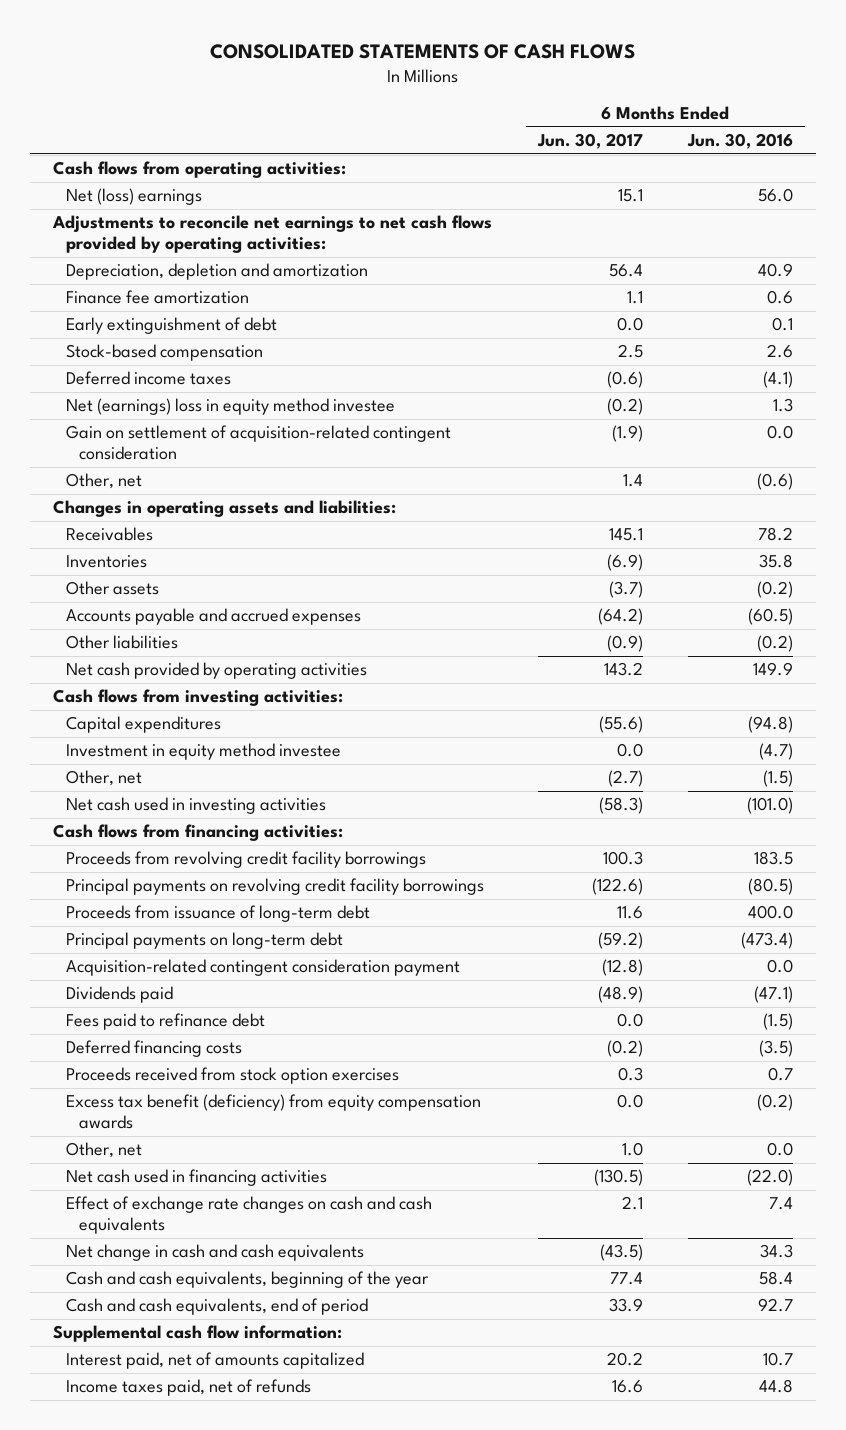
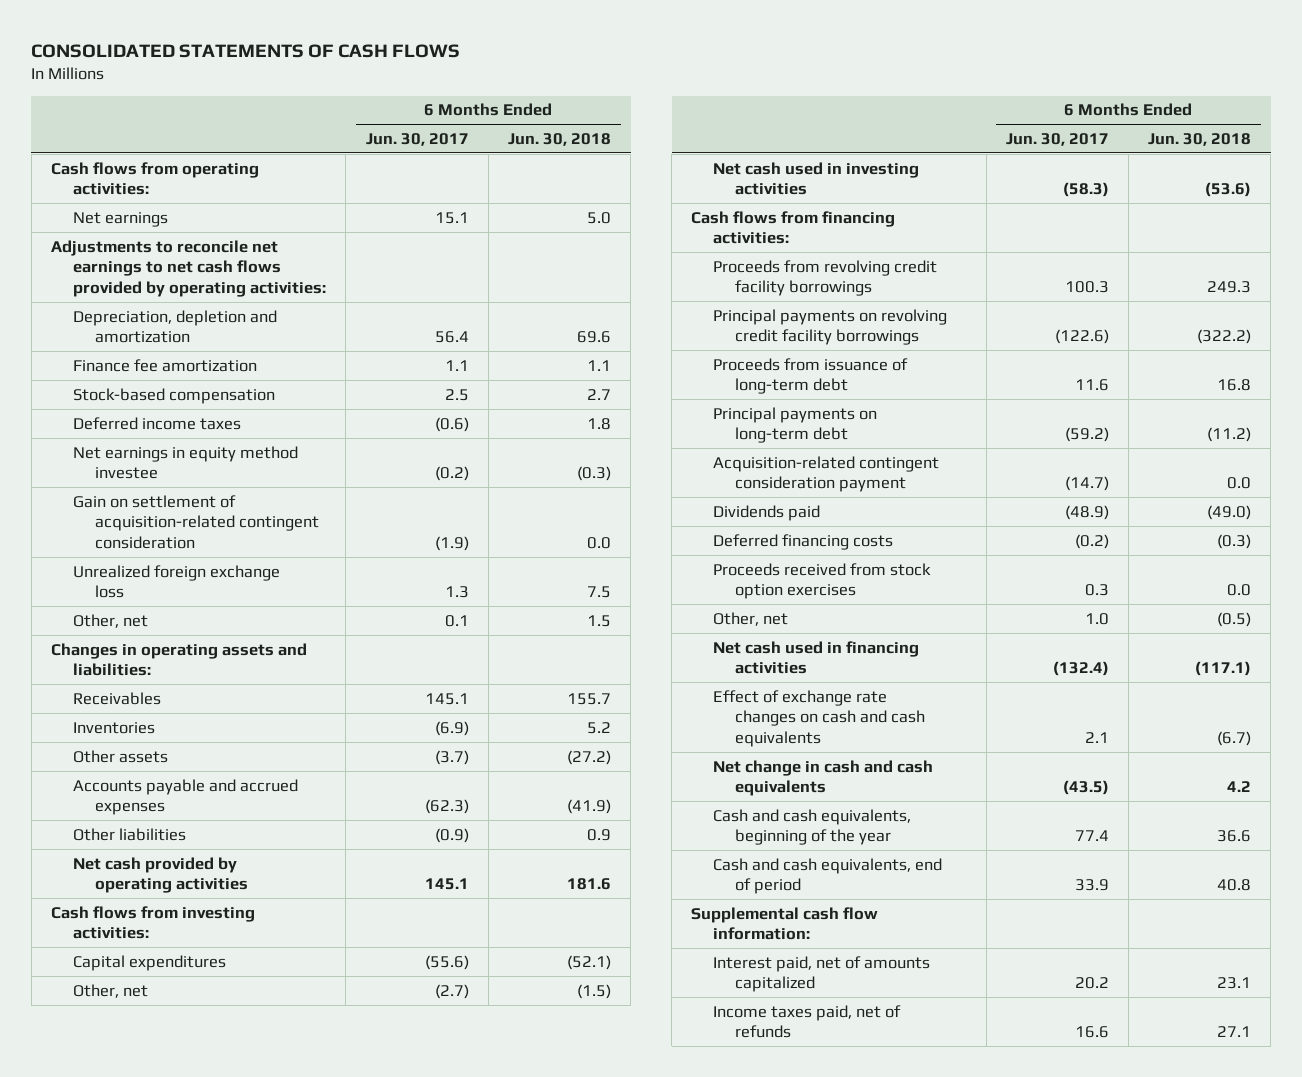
[687,132,794,149] Jun. 30, 2016 -> none
none -> [507,132,611,146] Jun. 30, 2018
[66,188,203,206] Net (loss) earnings -> [73,211,169,227] Net earnings
[66,317,278,335] Early extinguishment of debt -> none
[66,398,396,416] Net (earnings) loss in equity method investee -> [73,445,299,480] Net earnings in equity method investee
none -> [73,564,281,599] Unrealized foreign exchange loss
[622,474,643,488] 1.4 -> [444,614,469,627] 0.1
[597,608,643,626] (64.2) -> [424,799,469,815] (62.3)
[603,662,643,677] 143.2 -> [424,878,469,891] 145.1
[66,743,342,761] Investment in equity method investee -> none
[601,959,643,977] (12.8) -> [1064,476,1109,492] (14.7)
[66,1013,266,1031] Fees paid to refinance debt -> none
[66,1094,482,1129] Excess tax benefit (deficiency) from equity compensation awards -> none
[593,1169,643,1187] (130.5) -> [1052,661,1109,677] (132.4)

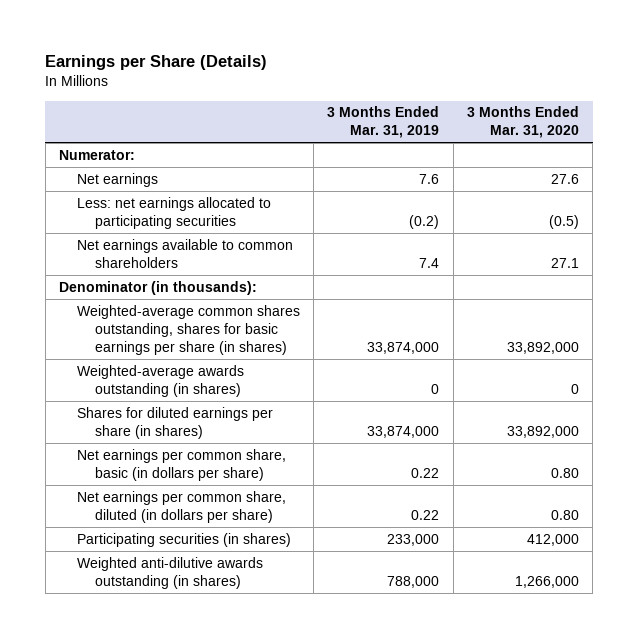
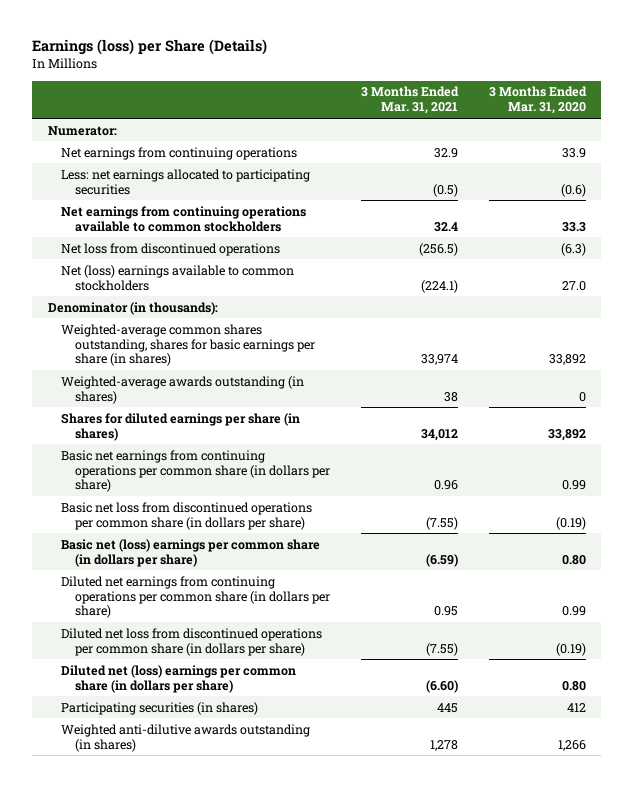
[45,55,268,71] Earnings per Share (Details) -> [32,39,268,56] Earnings (loss) per Share (Details)
[327,106,440,139] 3 Months Ended Mar. 31, 2019 -> none
none -> [360,86,459,115] 3 Months Ended Mar. 31, 2021
[77,172,159,187] Net earnings -> none
none -> [61,146,298,160] Net earnings from continuing operations
[548,214,579,229] (0.5) -> [560,183,586,197] (0.6)
[77,238,294,268] Net earnings available to common shareholders -> [61,205,307,232] Net earnings from continuing operations available to common stockholders
[550,257,579,268] 27.1 -> [561,221,586,232] 33.3
none -> [61,242,281,256] Net loss from discontinued operations
none -> [61,264,295,291] Net (loss) earnings available to common stockholders
[506,341,579,354] 33,892,000 -> [548,354,586,366] 33,892
[506,425,579,438] 33,892,000 -> [547,428,586,441] 33,892
none -> [61,449,330,493] Basic net earnings from continuing operations per common share (in dollars per share)
none -> [61,501,313,530] Basic net loss from discontinued operations per common share (in dollars per share)
[77,448,287,481] Net earnings per common share, basic (in dollars per share) -> [61,538,321,567] Basic net (loss) earnings per common share (in dollars per share)
none -> [61,575,330,619] Diluted net earnings from continuing operations per common share (in dollars per share)
none -> [61,627,323,656] Diluted net loss from discontinued operations per common share (in dollars per share)
[77,490,287,523] Net earnings per common share, diluted (in dollars per share) -> [61,664,297,693] Diluted net (loss) earnings per common share (in dollars per share)
[526,533,579,546] 412,000 -> [566,702,586,712] 412
[514,575,579,588] 1,266,000 -> [557,739,586,751] 1,266

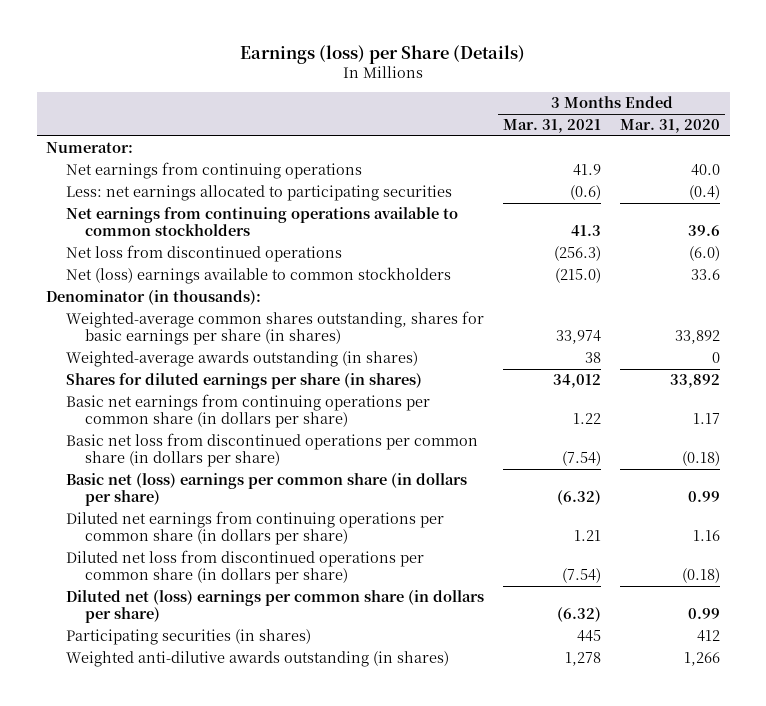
[433,147,458,158] 32.9 -> [572,164,601,177] 41.9
[561,147,586,158] 33.9 -> [691,164,721,177] 40.0
[432,183,458,197] (0.5) -> [569,185,601,201] (0.6)
[560,183,586,197] (0.6) -> [689,185,721,201] (0.4)
[433,221,458,232] 32.4 -> [570,225,601,237] 41.3
[561,221,586,232] 33.3 -> [688,225,721,237] 39.6
[418,242,458,256] (256.5) -> [553,246,601,262] (256.3)
[560,242,586,256] (6.3) -> [689,246,721,262] (6.0)
[420,279,458,293] (224.1) -> [554,268,601,284] (215.0)
[561,280,586,291] 27.0 -> [691,269,721,281] 33.6
[433,480,458,491] 0.96 -> [572,413,601,425] 1.22
[561,480,586,491] 0.99 -> [693,413,721,425] 1.17
[425,516,458,530] (7.55) -> [561,451,601,467] (7.54)
[555,516,586,530] (0.19) -> [682,451,721,467] (0.18)
[425,553,458,567] (6.59) -> [556,490,601,506] (6.32)
[561,554,586,565] 0.80 -> [688,491,721,503] 0.99
[433,606,458,617] 0.95 -> [573,530,601,542] 1.21
[561,606,586,617] 0.99 -> [693,530,721,542] 1.16
[425,642,458,656] (7.55) -> [561,568,601,584] (7.54)
[555,642,586,656] (0.19) -> [682,568,721,584] (0.18)
[425,679,458,693] (6.60) -> [556,607,601,623] (6.32)
[561,680,586,691] 0.80 -> [688,608,721,620] 0.99

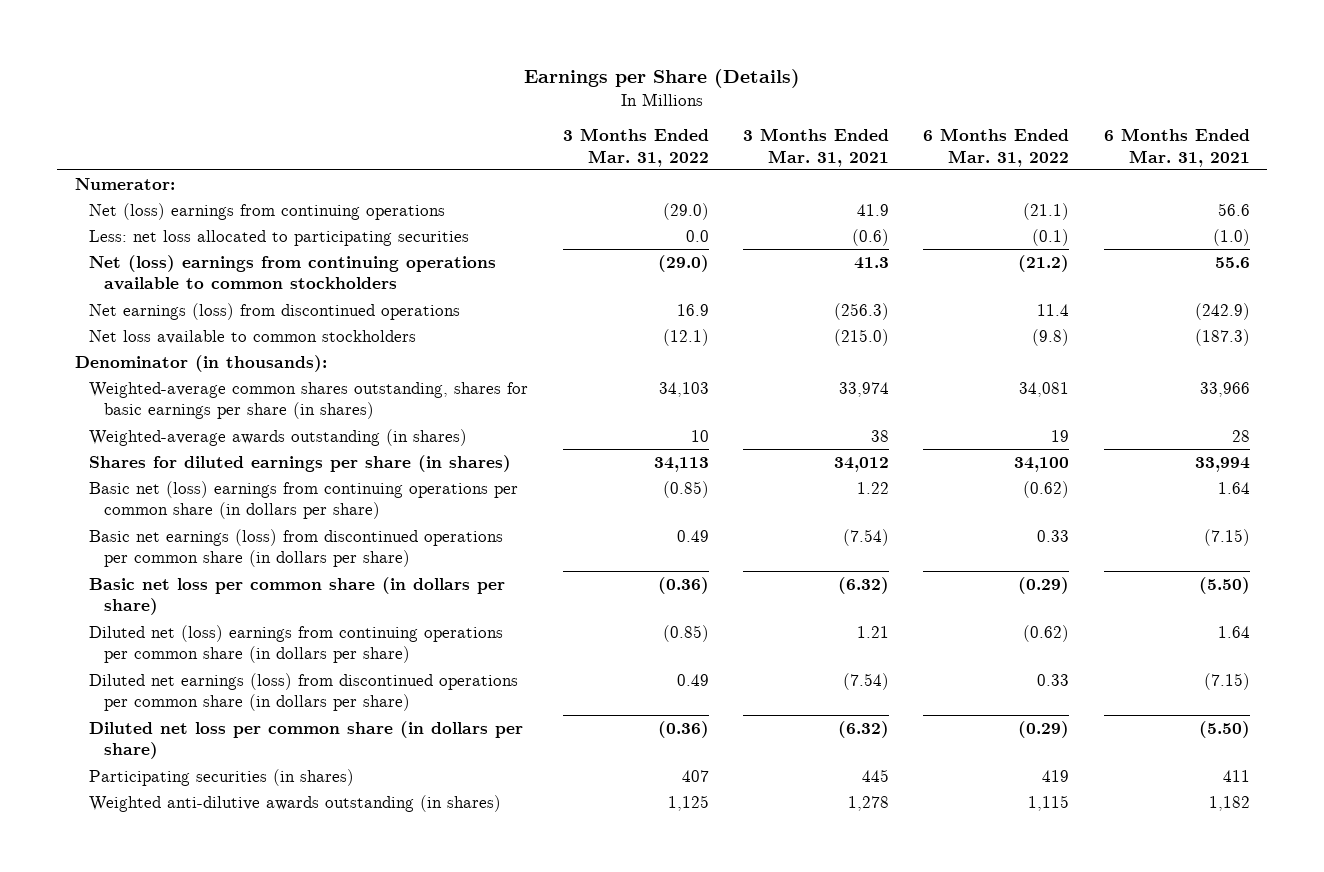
[240,44,526,64] Earnings (loss) per Share (Details) -> [524,69,801,89] Earnings per Share (Details)
[620,119,721,134] Mar. 31, 2020 -> none
none -> [562,128,709,167] 3 Months Ended Mar. 31, 2022
none -> [923,128,1070,167] 6 Months Ended Mar. 31, 2022
none -> [1103,128,1250,167] 6 Months Ended Mar. 31, 2021
[65,162,362,180] Net earnings from continuing operations -> [89,202,446,220] Net (loss) earnings from continuing operations
[65,185,452,202] Less: net earnings allocated to participating securities -> [89,229,470,246] Less: net loss allocated to participating securities
[65,207,458,237] Net earnings from continuing operations available to common stockholders -> [89,254,497,291] Net (loss) earnings from continuing operations available to common stockholders
[65,245,342,263] Net loss from discontinued operations -> [89,302,461,320] Net earnings (loss) from discontinued operations
[65,267,451,285] Net (loss) earnings available to common stockholders -> [89,329,417,344] Net loss available to common stockholders
[65,394,430,429] Basic net earnings from continuing operations per common share (in dollars per share) -> [89,480,519,520] Basic net (loss) earnings from continuing operations per common share (in dollars per share)
[65,433,478,468] Basic net loss from discontinued operations per common share (in dollars per share) -> [89,528,504,568] Basic net earnings (loss) from discontinued operations per common share (in dollars per share)
[65,473,467,507] Basic net (loss) earnings per common share (in dollars per share) -> [89,576,506,616] Basic net loss per common share (in dollars per share)
[65,511,444,546] Diluted net earnings from continuing operations per common share (in dollars per share) -> [89,624,504,664] Diluted net (loss) earnings from continuing operations per common share (in dollars per share)
[65,550,424,585] Diluted net loss from discontinued operations per common share (in dollars per share) -> [89,672,519,712] Diluted net earnings (loss) from discontinued operations per common share (in dollars per share)
[65,590,484,624] Diluted net (loss) earnings per common share (in dollars per share) -> [89,720,524,760] Diluted net loss per common share (in dollars per share)

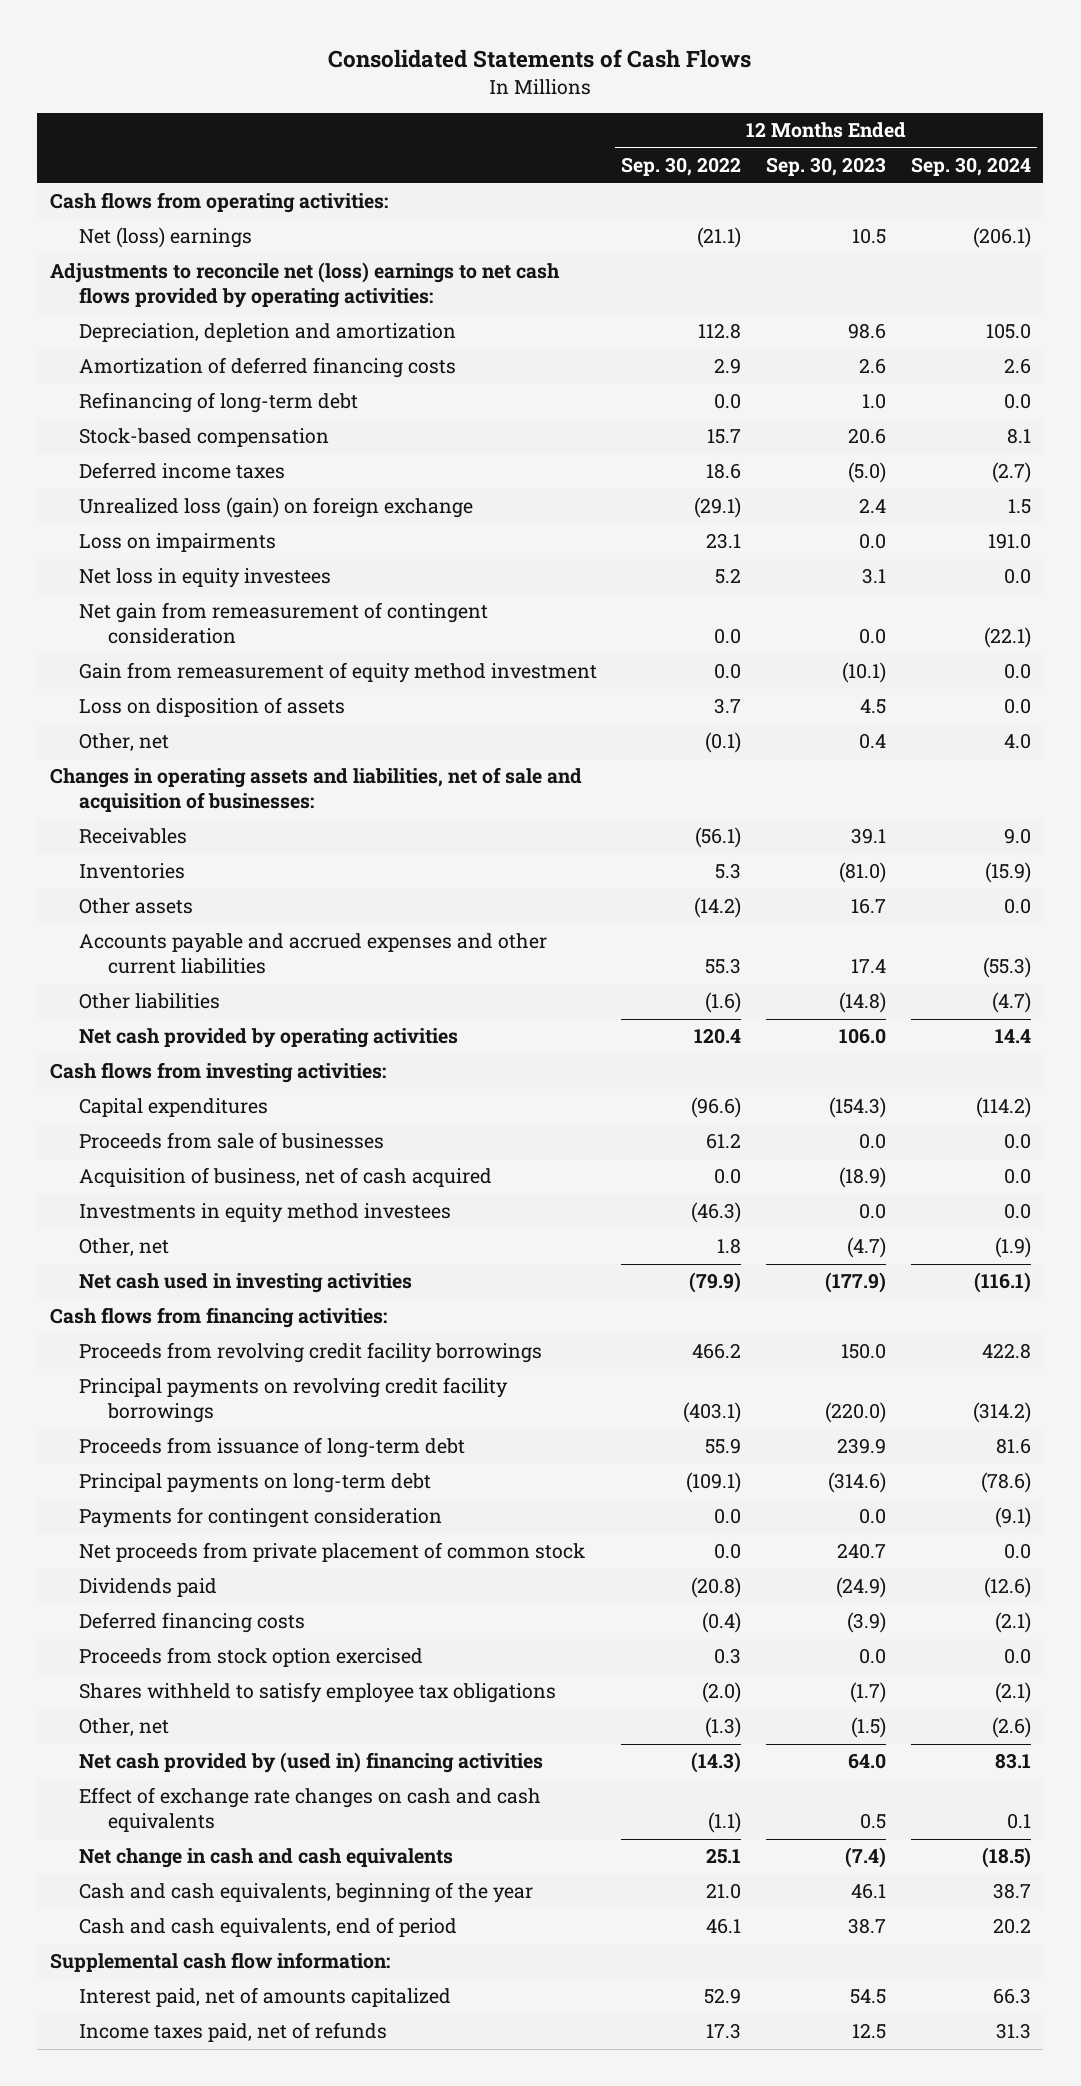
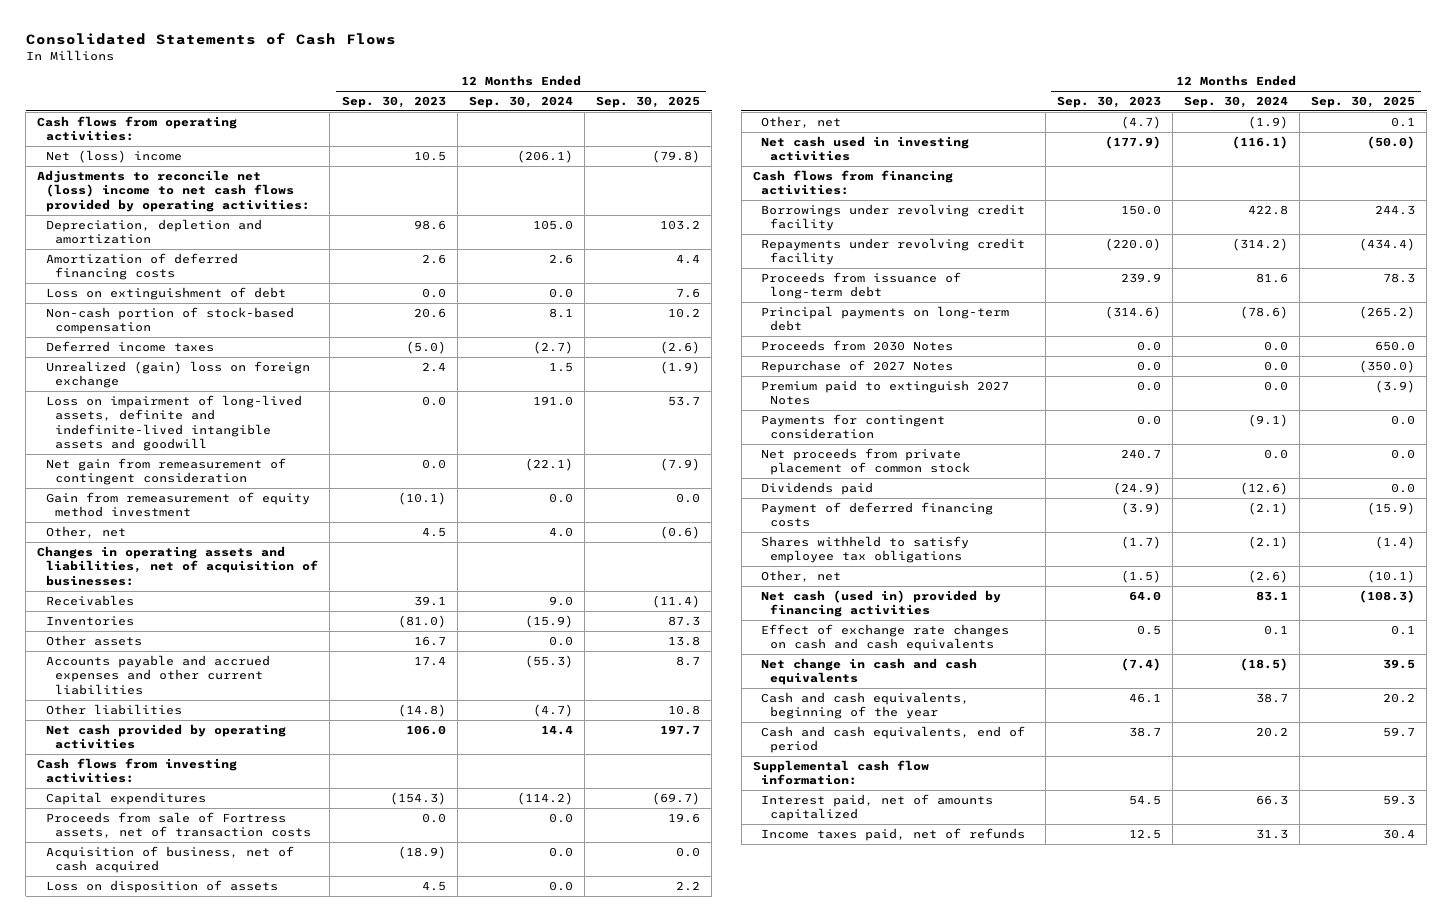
[621,157,742,177] Sep. 30, 2022 -> none
none -> [596,95,701,108] Sep. 30, 2025
[78,227,252,249] Net (loss) earnings -> [46,149,183,163] Net (loss) income
[49,262,560,309] Adjustments to reconcile net (loss) earnings to net cash flows provided by operating activities: -> [37,169,311,212] Adjustments to reconcile net (loss) income to net cash flows provided by operating activities:
[78,392,358,414] Refinancing of long-term debt -> [46,286,287,300] Loss on extinguishment of debt
[862,393,887,410] 1.0 -> [421,287,446,298] 0.0
[78,428,329,448] Stock-based compensation -> [46,306,295,335] Non-cash portion of stock-based compensation
[78,568,331,589] Net loss in equity investees -> none
[78,497,473,519] Unrealized loss (gain) on foreign exchange -> [46,360,311,389] Unrealized (gain) loss on foreign exchange
[78,533,276,553] Loss on impairments -> [46,394,303,452] Loss on impairment of long-lived assets, definite and indefinite-lived intangible assets and goodwill
[859,733,887,750] 0.4 -> [421,526,446,537] 4.5
[49,767,582,813] Changes in operating assets and liabilities, net of sale and acquisition of businesses: -> [37,545,319,586] Changes in operating assets and liabilities, net of acquisition of businesses:
[78,1132,384,1150] Proceeds from sale of businesses -> [46,811,312,839] Proceeds from sale of Fortress assets, net of transaction costs
[78,1203,451,1224] Investments in equity method investees -> none
[78,697,345,718] Loss on disposition of assets -> [46,879,279,893] Loss on disposition of assets
[78,1342,542,1364] Proceeds from revolving credit facility borrowings -> [761,203,1026,232] Borrowings under revolving credit facility
[78,1377,508,1424] Principal payments on revolving credit facility borrowings -> [761,237,1026,266] Repayments under revolving credit facility
none -> [761,339,954,351] Proceeds from 2030 Notes
none -> [761,359,954,373] Repurchase of 2027 Notes
none -> [761,379,1010,406] Premium paid to extinguish 2027 Notes
[78,1647,423,1668] Proceeds from stock option exercised -> none
[78,1612,305,1634] Deferred financing costs -> [761,501,994,528] Payment of deferred financing costs
[78,1752,543,1774] Net cash provided by (used in) financing activities -> [761,589,1002,618] Net cash (used in) provided by financing activities

